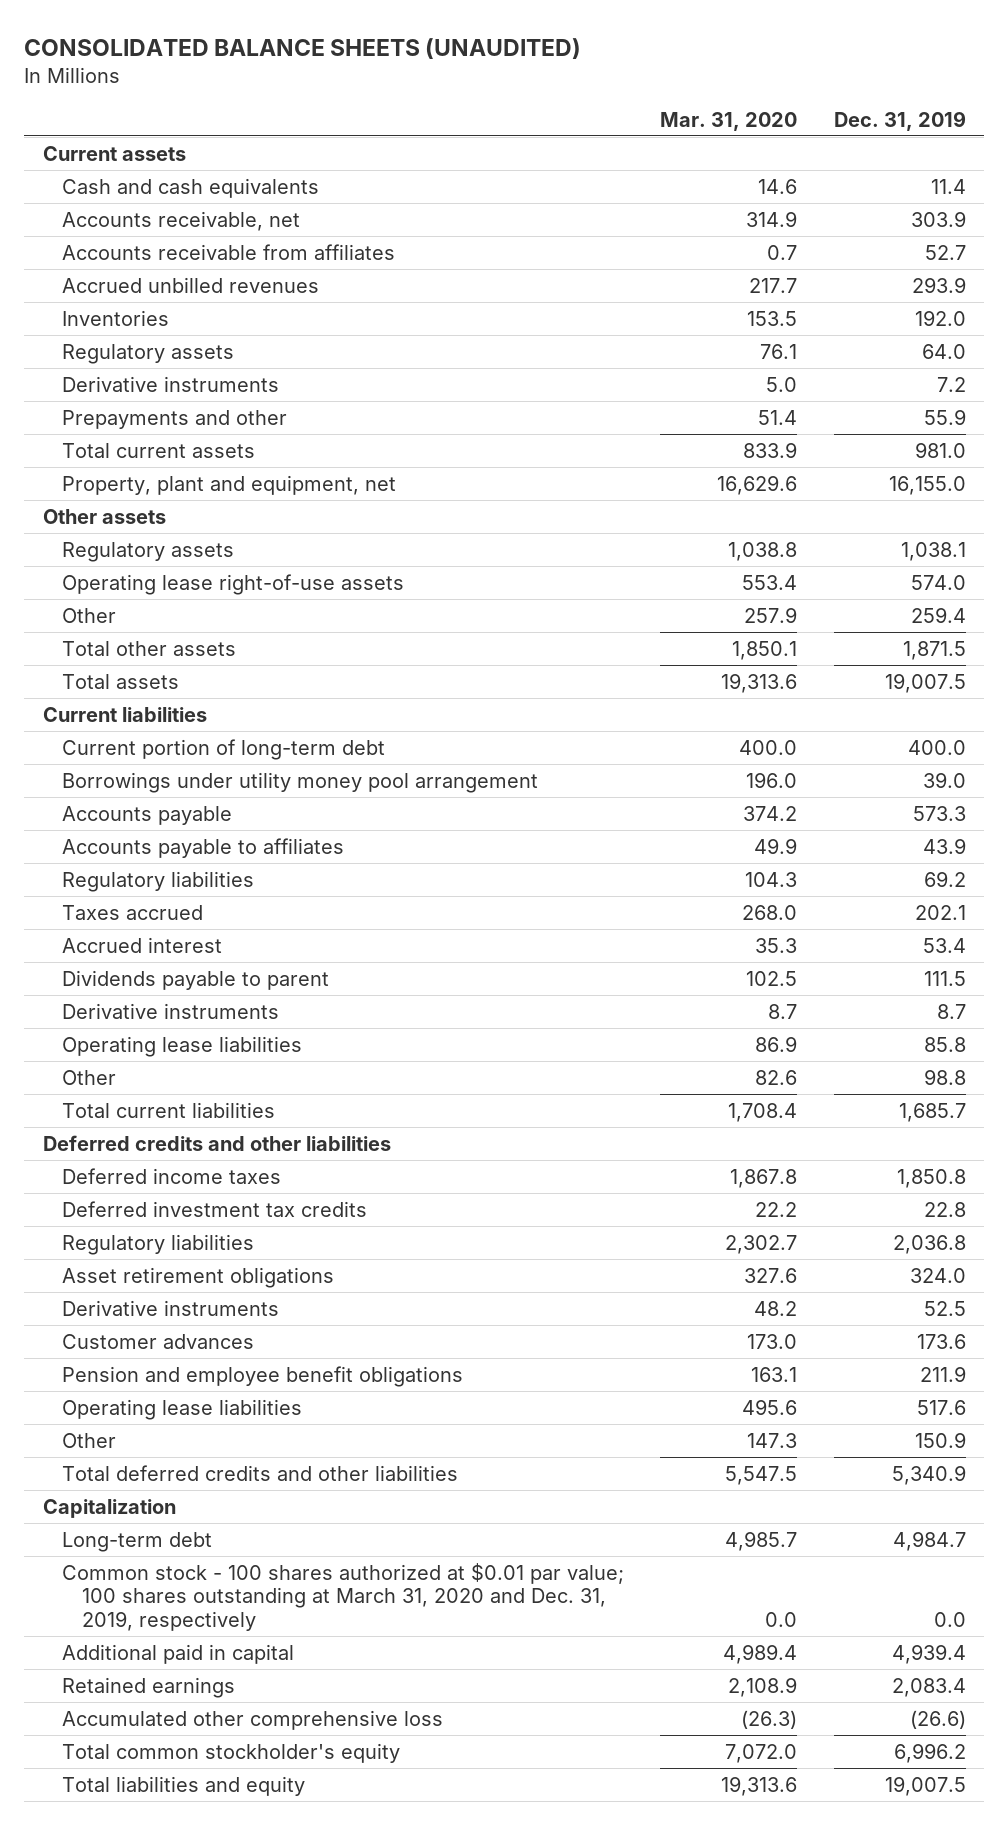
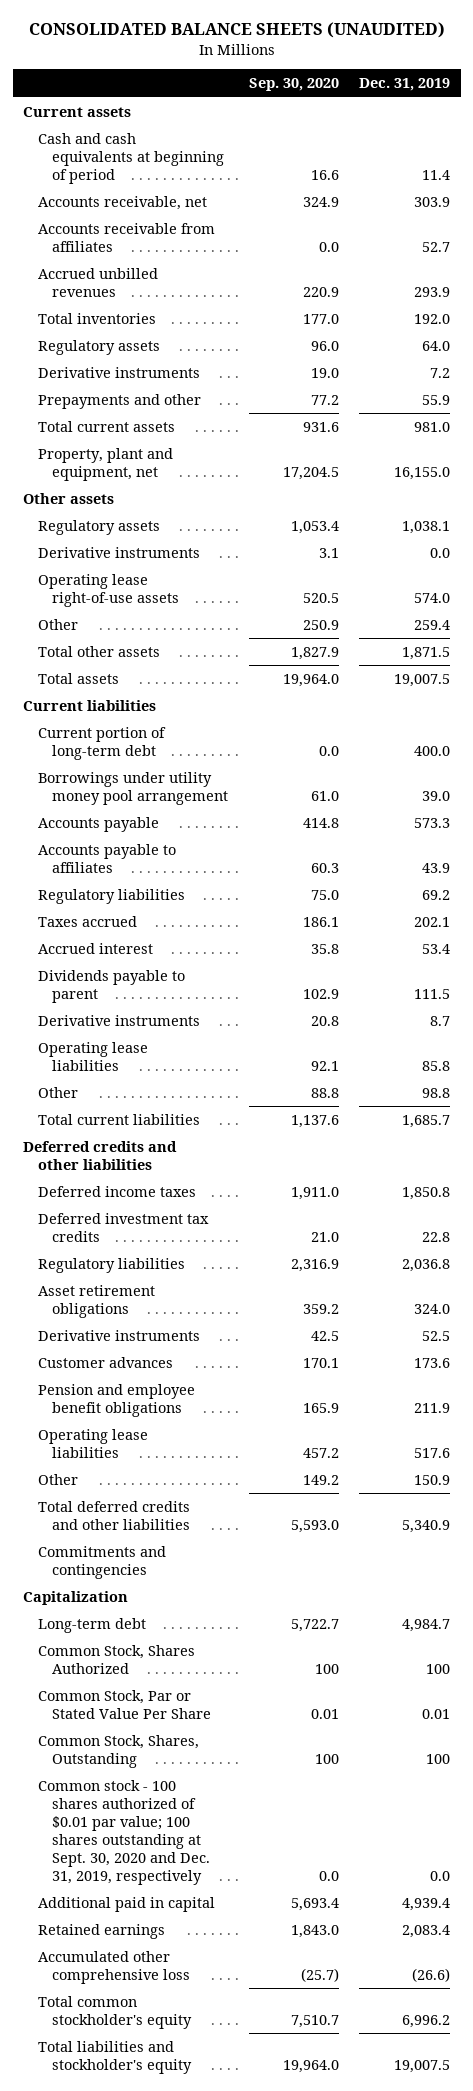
[660,111,798,131] Mar. 31, 2020 -> none
none -> [248,78,339,92] Sep. 30, 2020
[62,177,320,198] Cash and cash equivalents -> [37,132,225,184] Cash and cash equivalents at beginning of period
[62,309,170,326] Inventories -> [37,312,156,324] Total inventories
none -> [37,546,200,558] Derivative instruments
none -> [37,1545,166,1579] Commitments and contingencies
none -> [37,1644,195,1674] Common Stock, Shares Authorized
none -> [37,1689,212,1719] Common Stock, Par or Stated Value Per Share
none -> [37,1734,199,1768] Common Stock, Shares, Outstanding
[62,1562,625,1631] Common stock - 100 shares authorized at $0.01 par value; 100 shares outstanding at March 31, 2020 and Dec. 31, 2019, respectively -> [37,1779,211,1885] Common stock - 100 shares authorized of $0.01 par value; 100 shares outstanding at Sept. 30, 2020 and Dec. 31, 2019, respectively
[62,1775,306,1796] Total liabilities and equity -> [37,2040,193,2074] Total liabilities and stockholder's equity

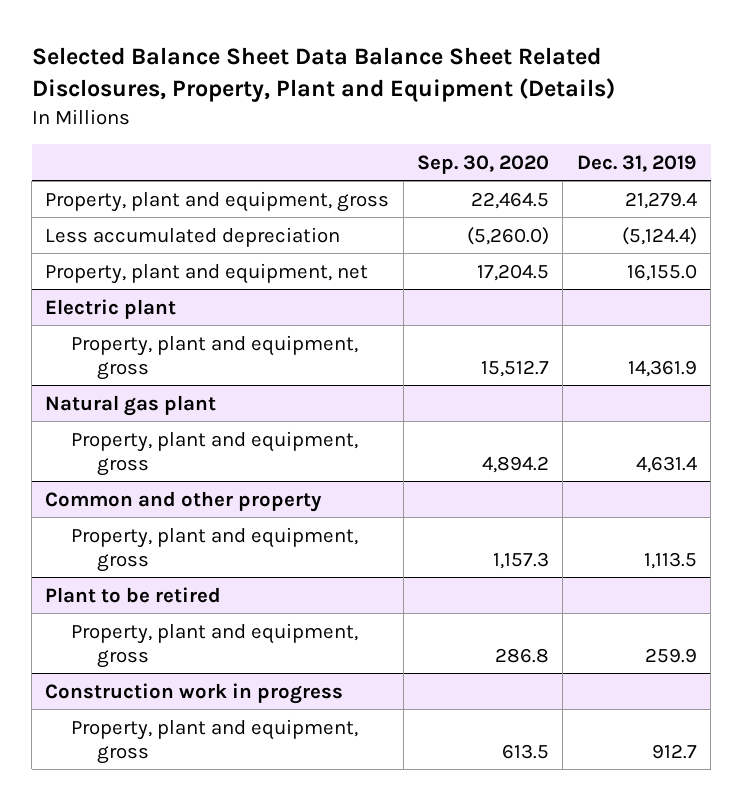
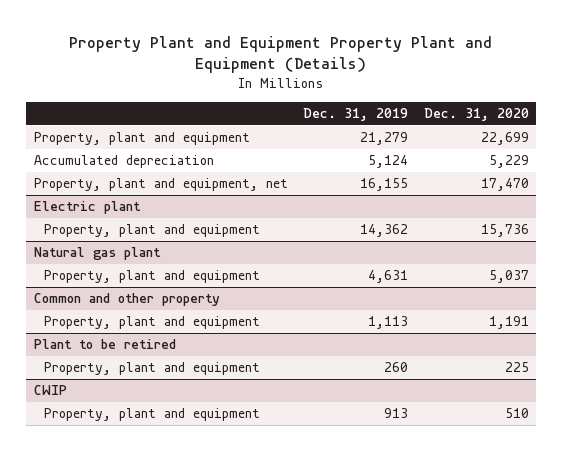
[31,46,615,102] Selected Balance Sheet Data Balance Sheet Related Disclosures, Property, Plant and Equipment (Details) -> [69,35,493,74] Property Plant and Equipment Property Plant and Equipment (Details)
[417,154,550,174] Sep. 30, 2020 -> none
none -> [423,108,529,122] Dec. 31, 2020
[45,190,390,212] Property, plant and equipment, gross -> [33,132,250,146] Property, plant and equipment
[624,191,697,209] 21,279.4 -> [360,132,409,146] 21,279
[45,226,341,247] Less accumulated depreciation -> [33,155,214,169] Accumulated depreciation
[621,226,697,245] (5,124.4) -> [368,155,409,169] 5,124
[626,263,697,281] 16,155.0 -> [360,178,409,192] 16,155
[71,334,359,380] Property, plant and equipment, gross -> [44,224,261,238] Property, plant and equipment
[627,359,697,377] 14,361.9 -> [360,224,409,238] 14,362
[71,430,359,476] Property, plant and equipment, gross -> [44,270,261,284] Property, plant and equipment
[635,455,697,473] 4,631.4 -> [368,270,409,284] 4,631
[71,526,359,572] Property, plant and equipment, gross -> [44,316,261,330] Property, plant and equipment
[643,551,697,569] 1,113.5 -> [368,316,409,330] 1,113
[71,622,359,668] Property, plant and equipment, gross -> [44,362,261,376] Property, plant and equipment
[644,647,697,663] 259.9 -> [384,362,409,373] 260
[45,682,344,704] Construction work in progress -> [33,385,67,396] CWIP
[71,718,359,764] Property, plant and equipment, gross -> [44,408,261,422] Property, plant and equipment
[651,743,697,759] 912.7 -> [384,408,409,419] 913

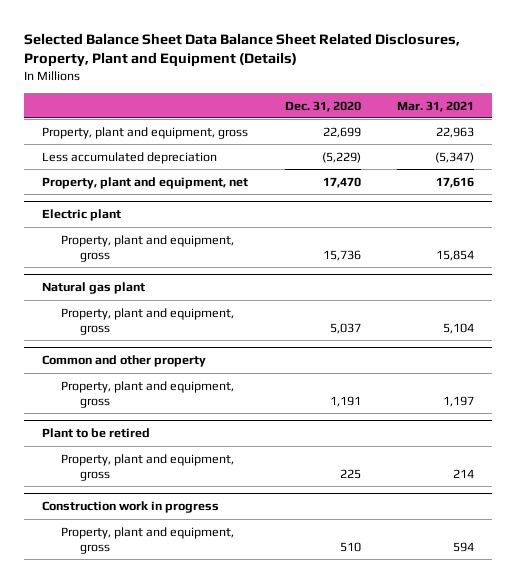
[69,35,493,74] Property Plant and Equipment Property Plant and Equipment (Details) -> [23,32,460,68] Selected Balance Sheet Data Balance Sheet Related Disclosures, Property, Plant and Equipment (Details)
[303,108,409,122] Dec. 31, 2019 -> none
none -> [396,100,474,112] Mar. 31, 2021
[33,132,250,146] Property, plant and equipment -> [42,126,249,139] Property, plant and equipment, gross
[33,155,214,169] Accumulated depreciation -> [42,151,218,164] Less accumulated depreciation
[488,155,529,169] 5,229 -> [321,151,361,163] (5,229)
[44,224,261,238] Property, plant and equipment -> [60,234,234,262] Property, plant and equipment, gross
[44,270,261,284] Property, plant and equipment -> [60,307,234,335] Property, plant and equipment, gross
[44,316,261,330] Property, plant and equipment -> [60,380,234,408] Property, plant and equipment, gross
[44,362,261,376] Property, plant and equipment -> [60,453,234,481] Property, plant and equipment, gross
[33,385,67,396] CWIP -> [42,501,220,514] Construction work in progress
[44,408,261,422] Property, plant and equipment -> [60,526,234,554] Property, plant and equipment, gross

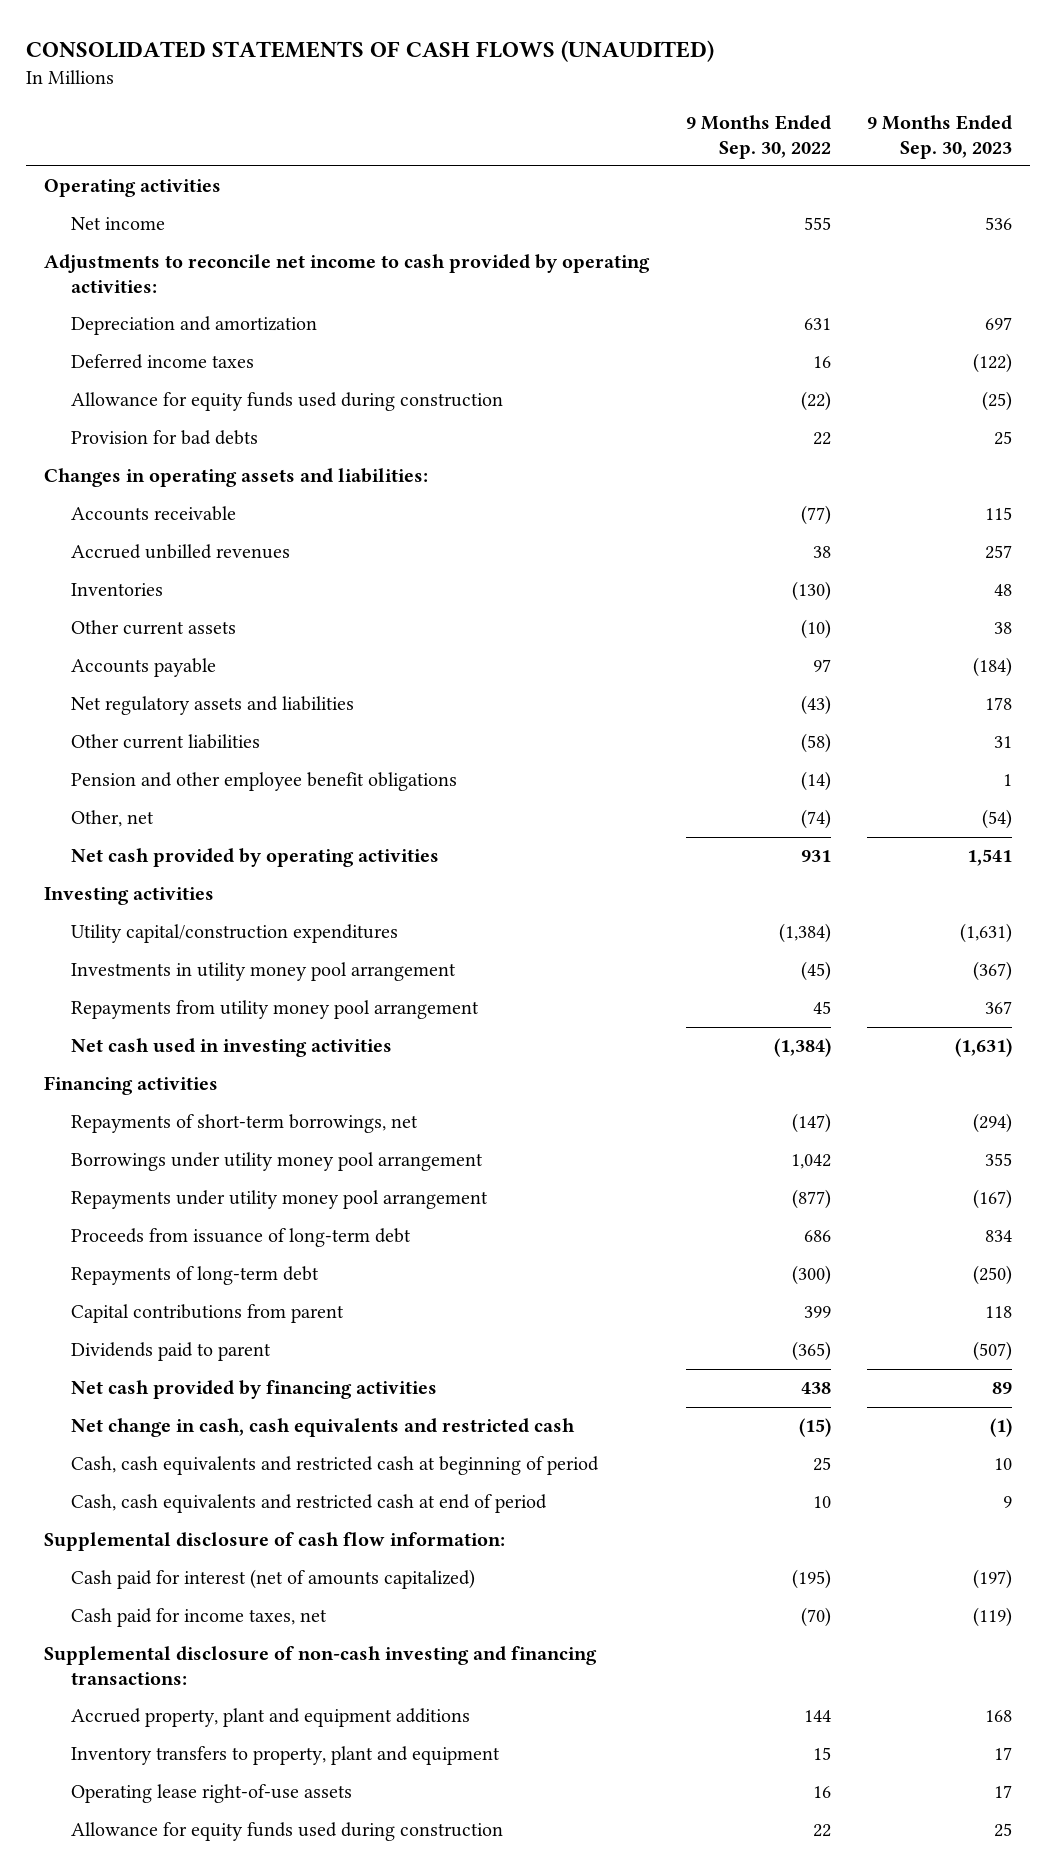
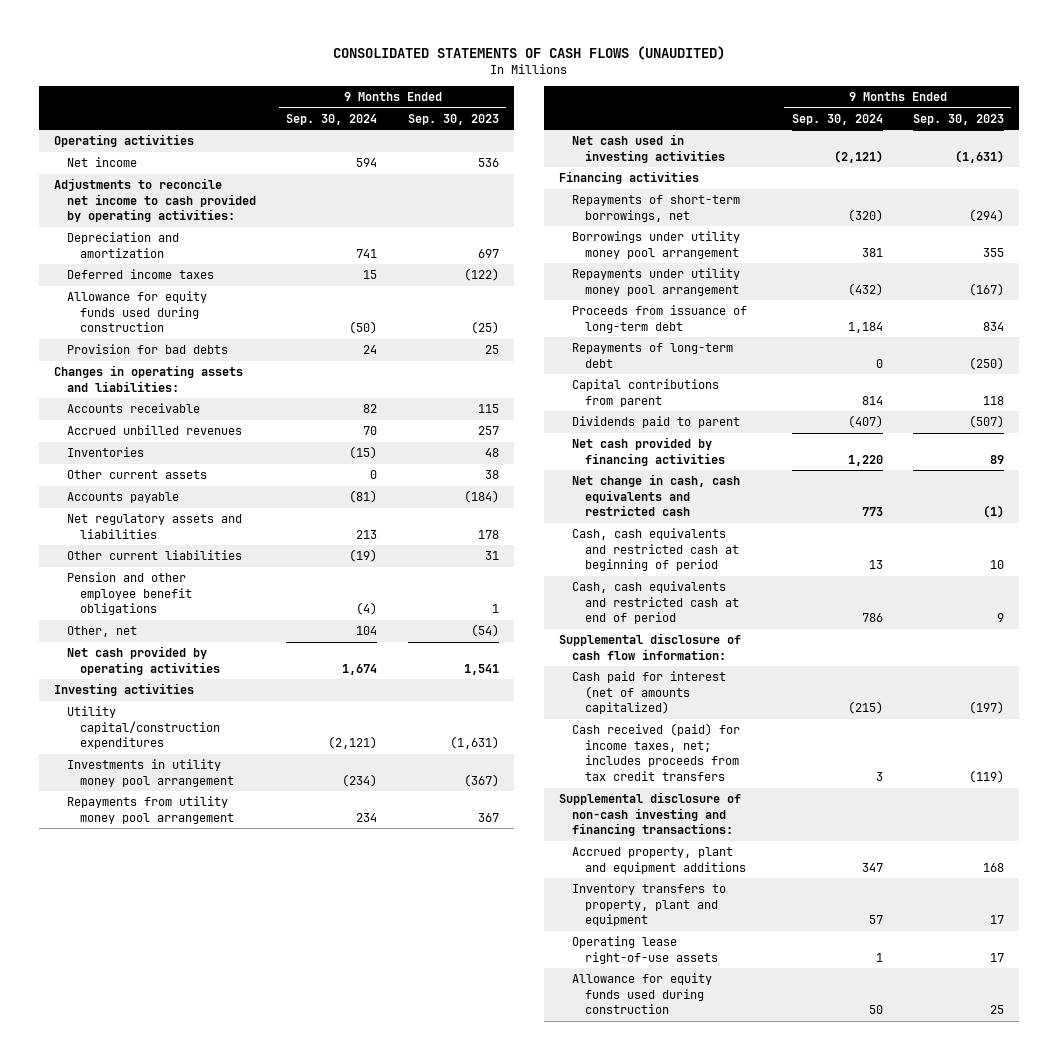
[685,114,831,159] 9 Months Ended Sep. 30, 2022 -> none
none -> [286,113,378,125] Sep. 30, 2024
[71,1608,328,1628] Cash paid for income taxes, net -> [572,723,741,782] Cash received (paid) for income taxes, net; includes proceeds from tax credit transfers

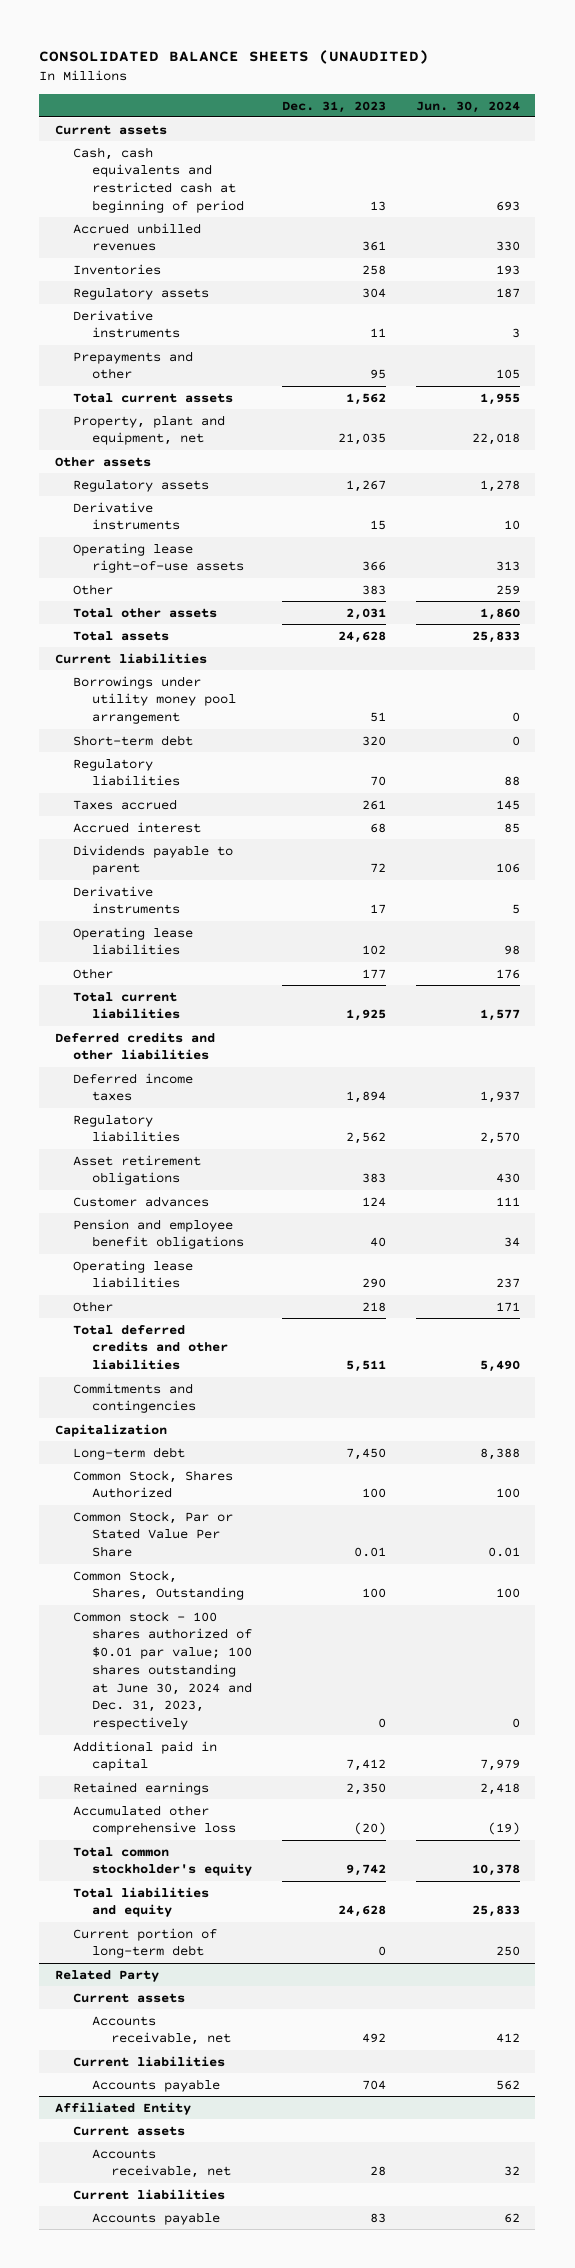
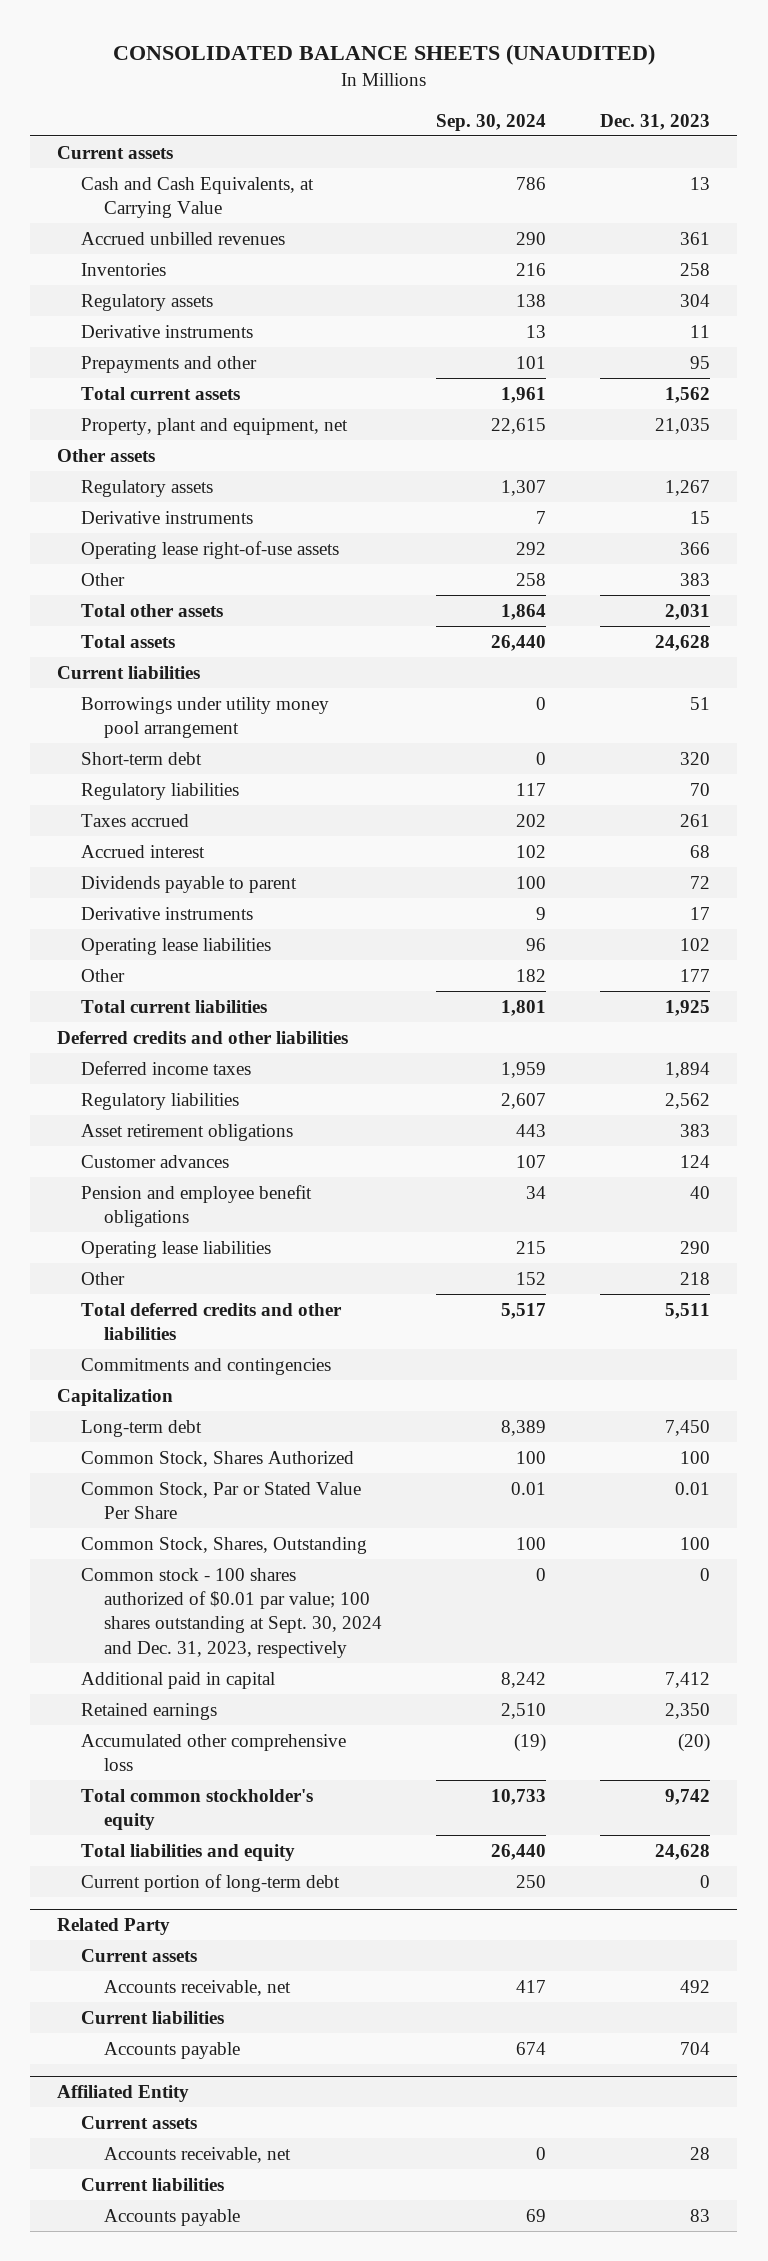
[416,100,521,113] Jun. 30, 2024 -> none
none -> [436,113,547,131] Sep. 30, 2024
[73,146,244,213] Cash, cash equivalents and restricted cash at beginning of period -> [80,176,314,218] Cash and Cash Equivalents, at Carrying Value
[73,1610,252,1731] Common stock - 100 shares authorized of $0.01 par value; 100 shares outstanding at June 30, 2024 and Dec. 31, 2023, respectively -> [80,1567,383,1658] Common stock - 100 shares authorized of $0.01 par value; 100 shares outstanding at Sept. 30, 2024 and Dec. 31, 2023, respectively

